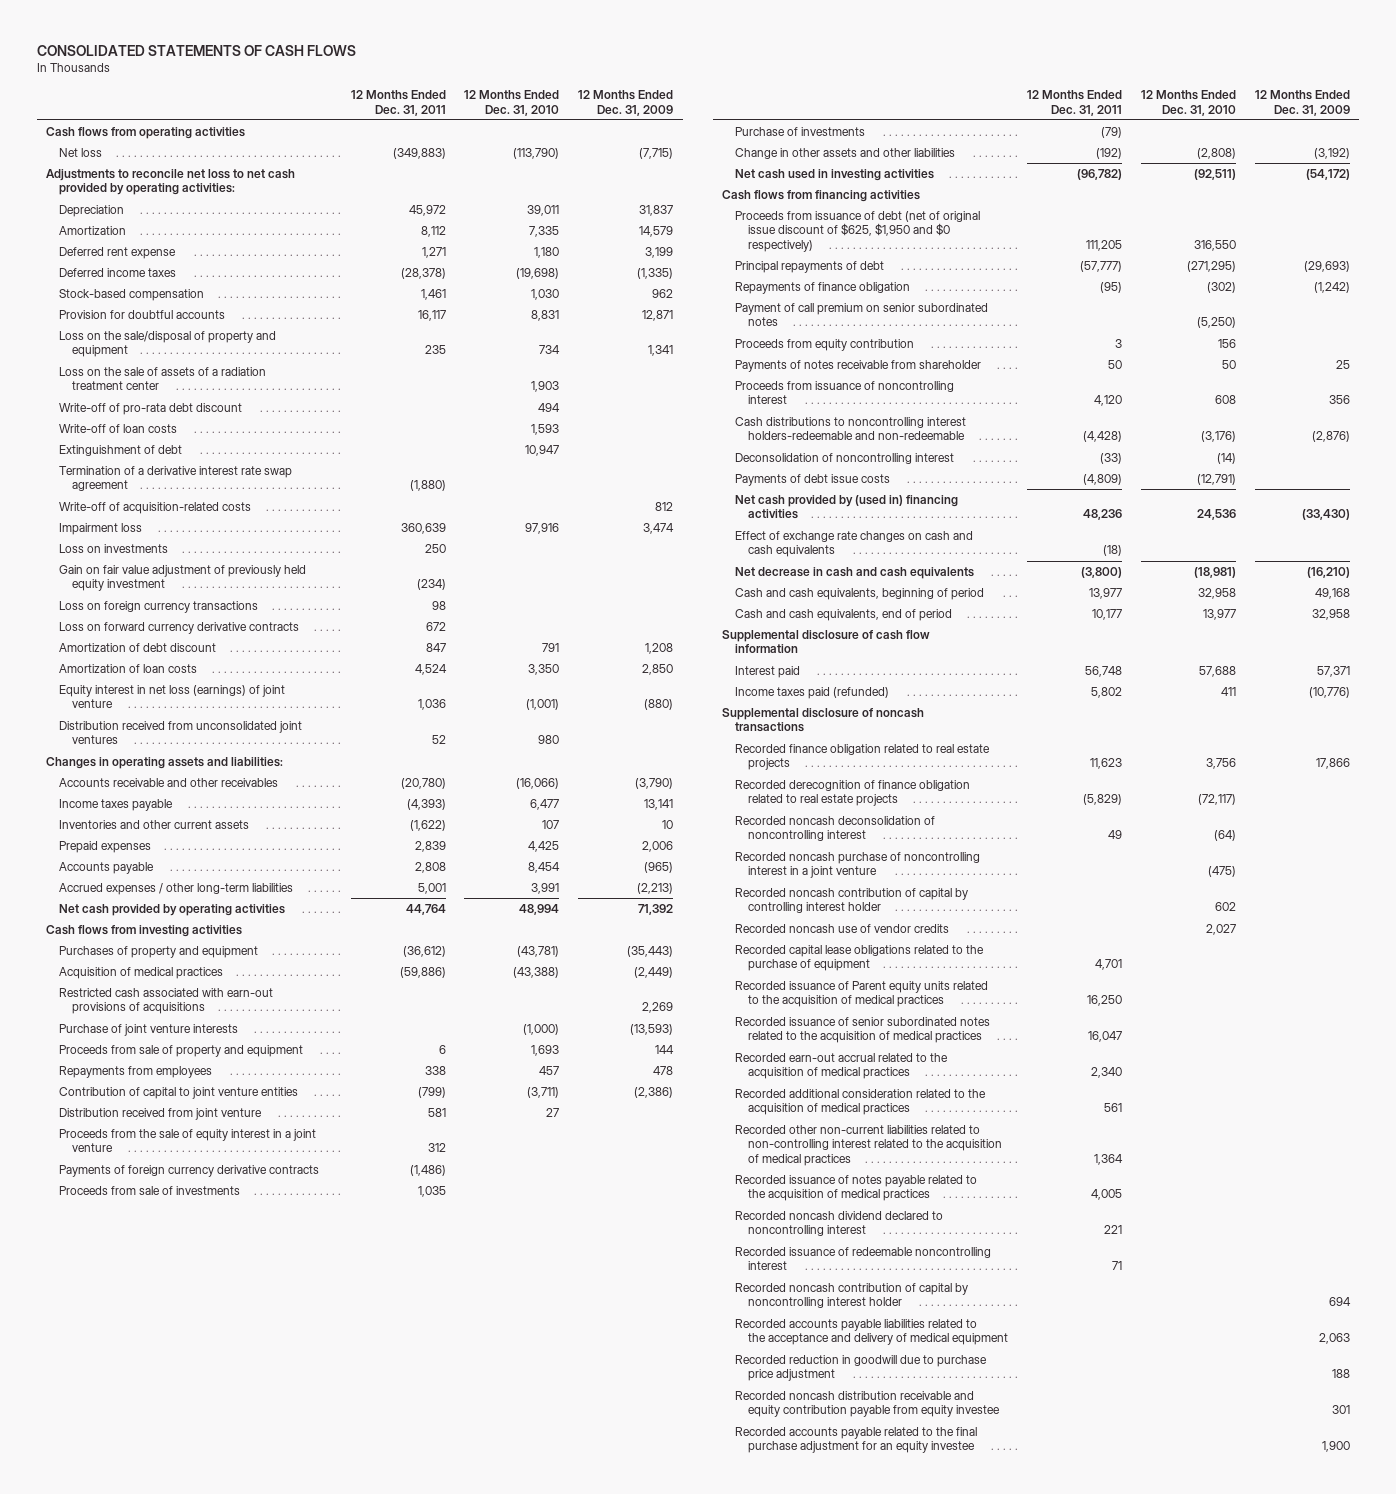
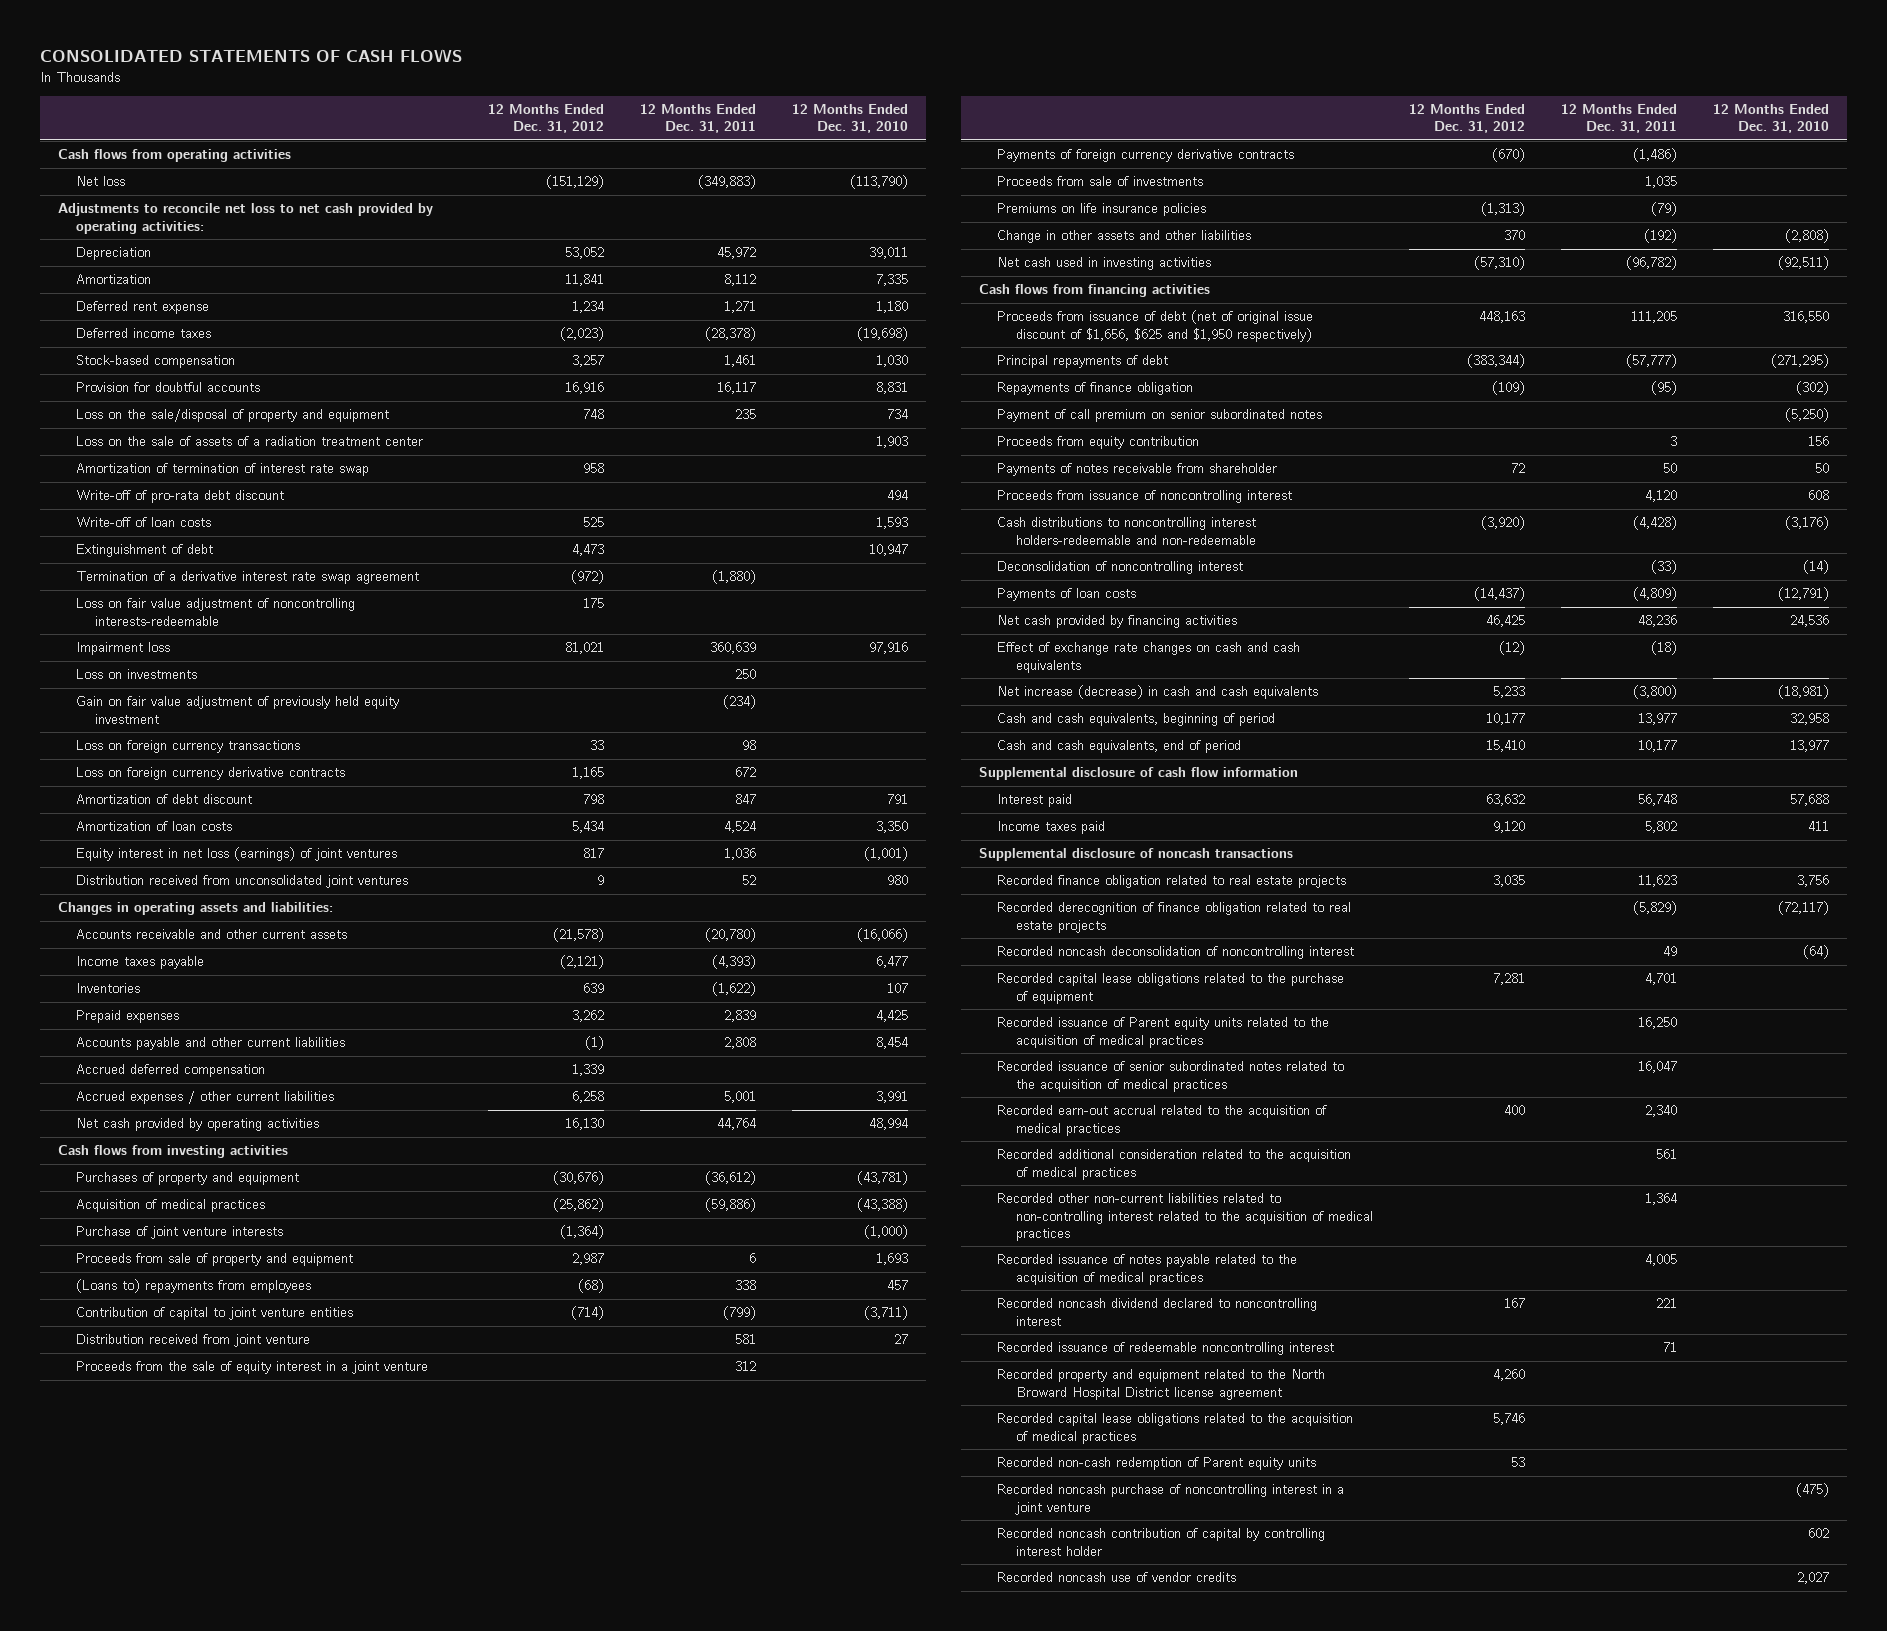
[578,90,674,116] 12 Months Ended Dec. 31, 2009 -> none
none -> [487,104,604,134] 12 Months Ended Dec. 31, 2012
none -> [76,463,370,477] Amortization of termination of interest rate swap
[58,502,251,515] Write-off of acquisition-related costs -> none
none -> [76,598,356,626] Loss on fair value adjustment of noncontrolling interests-redeemable
[58,622,299,635] Loss on forward currency derivative contracts -> [76,767,346,781] Loss on foreign currency derivative contracts
[58,685,285,709] Equity interest in net loss (earnings) of joint venture -> [76,847,398,862] Equity interest in net loss (earnings) of joint ventures
[58,778,278,788] Accounts receivable and other receivables -> [76,929,348,940] Accounts receivable and other current assets
[58,820,249,830] Inventories and other current assets -> [76,983,141,994] Inventories
[58,862,154,875] Accounts payable -> [76,1037,346,1051] Accounts payable and other current liabilities
none -> [76,1064,266,1078] Accrued deferred compensation
[58,883,293,896] Accrued expenses / other long-term liabilities -> [76,1091,335,1105] Accrued expenses / other current liabilities
[58,988,273,1015] Restricted cash associated with earn-out provisions of acquisitions -> none
[58,1066,212,1079] Repayments from employees -> [76,1279,312,1294] (Loans to) repayments from employees
[735,127,866,137] Purchase of investments -> none
none -> [997,203,1207,217] Premiums on life insurance policies
[735,211,981,252] Proceeds from issuance of debt (net of original issue discount of $625, $1,950 and $0 respectively) -> [997,310,1314,342] Proceeds from issuance of debt (net of original issue discount of $1,656, $625 and $1,950 respectively)
[735,474,891,487] Payments of debt issue costs -> [997,588,1137,602] Payments of loan costs
[735,495,959,520] Net cash provided by (used in) financing activities -> [997,615,1238,629] Net cash provided by financing activities
[735,567,975,580] Net decrease in cash and cash equivalents -> [997,685,1319,700] Net increase (decrease) in cash and cash equivalents
[735,687,890,700] Income taxes paid (refunded) -> [997,821,1106,835] Income taxes paid
[735,1283,969,1309] Recorded noncash contribution of capital by noncontrolling interest holder -> none
[735,1319,1009,1346] Recorded accounts payable liabilities related to the acceptance and delivery of medical equipment -> none
[735,1355,988,1382] Recorded reduction in goodwill due to purchase price adjustment -> none
[735,1391,1001,1418] Recorded noncash distribution receivable and equity contribution payable from equity investee -> none
[735,1427,978,1454] Recorded accounts payable related to the final purchase adjustment for an equity investee -> none
none -> [997,1369,1326,1400] Recorded property and equipment related to the North Broward Hospital District license agreement
none -> [997,1413,1354,1444] Recorded capital lease obligations related to the acquisition of medical practices
none -> [997,1457,1317,1471] Recorded non-cash redemption of Parent equity units
[735,852,981,879] Recorded noncash purchase of noncontrolling interest in a joint venture -> [997,1484,1345,1515] Recorded noncash purchase of noncontrolling interest in a joint venture
[735,888,969,914] Recorded noncash contribution of capital by controlling interest holder -> [997,1528,1326,1556] Recorded noncash contribution of capital by controlling interest holder
[735,924,950,934] Recorded noncash use of vendor credits -> [997,1572,1237,1583] Recorded noncash use of vendor credits

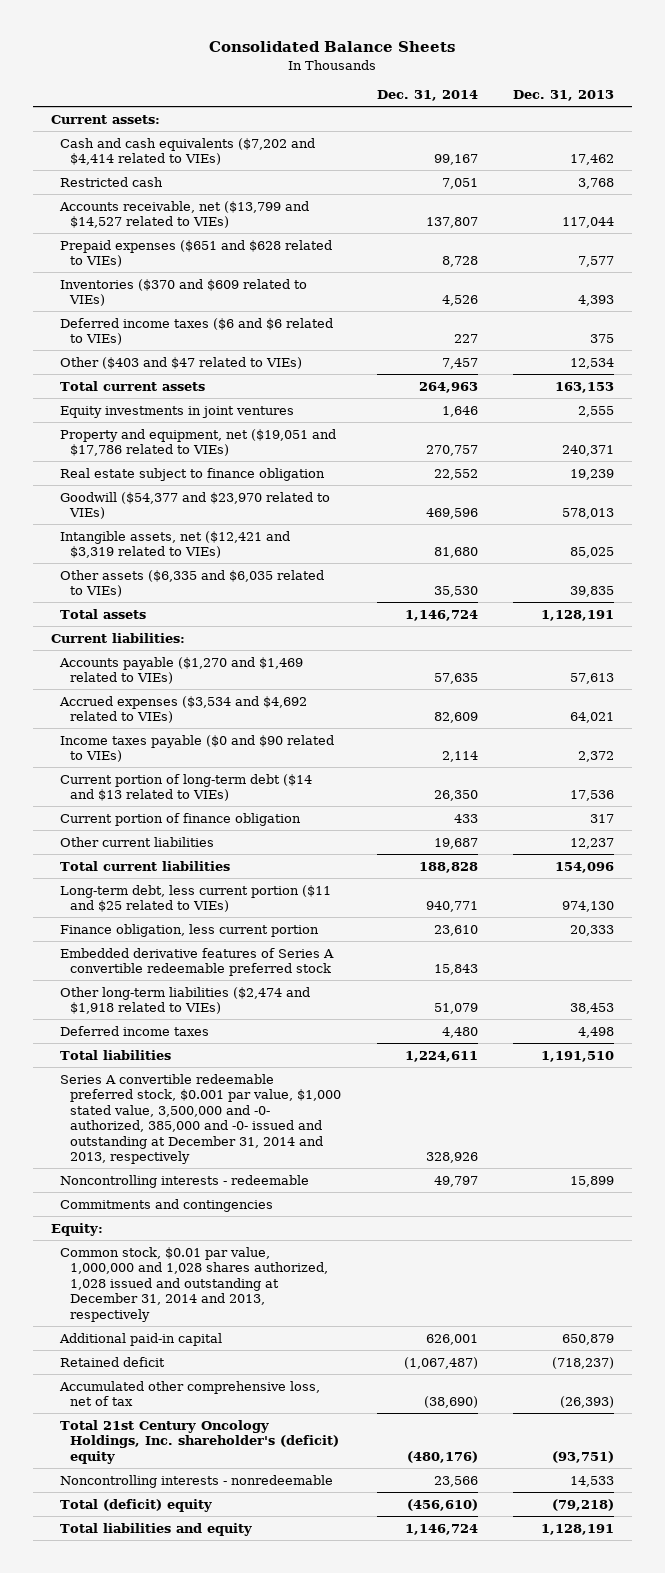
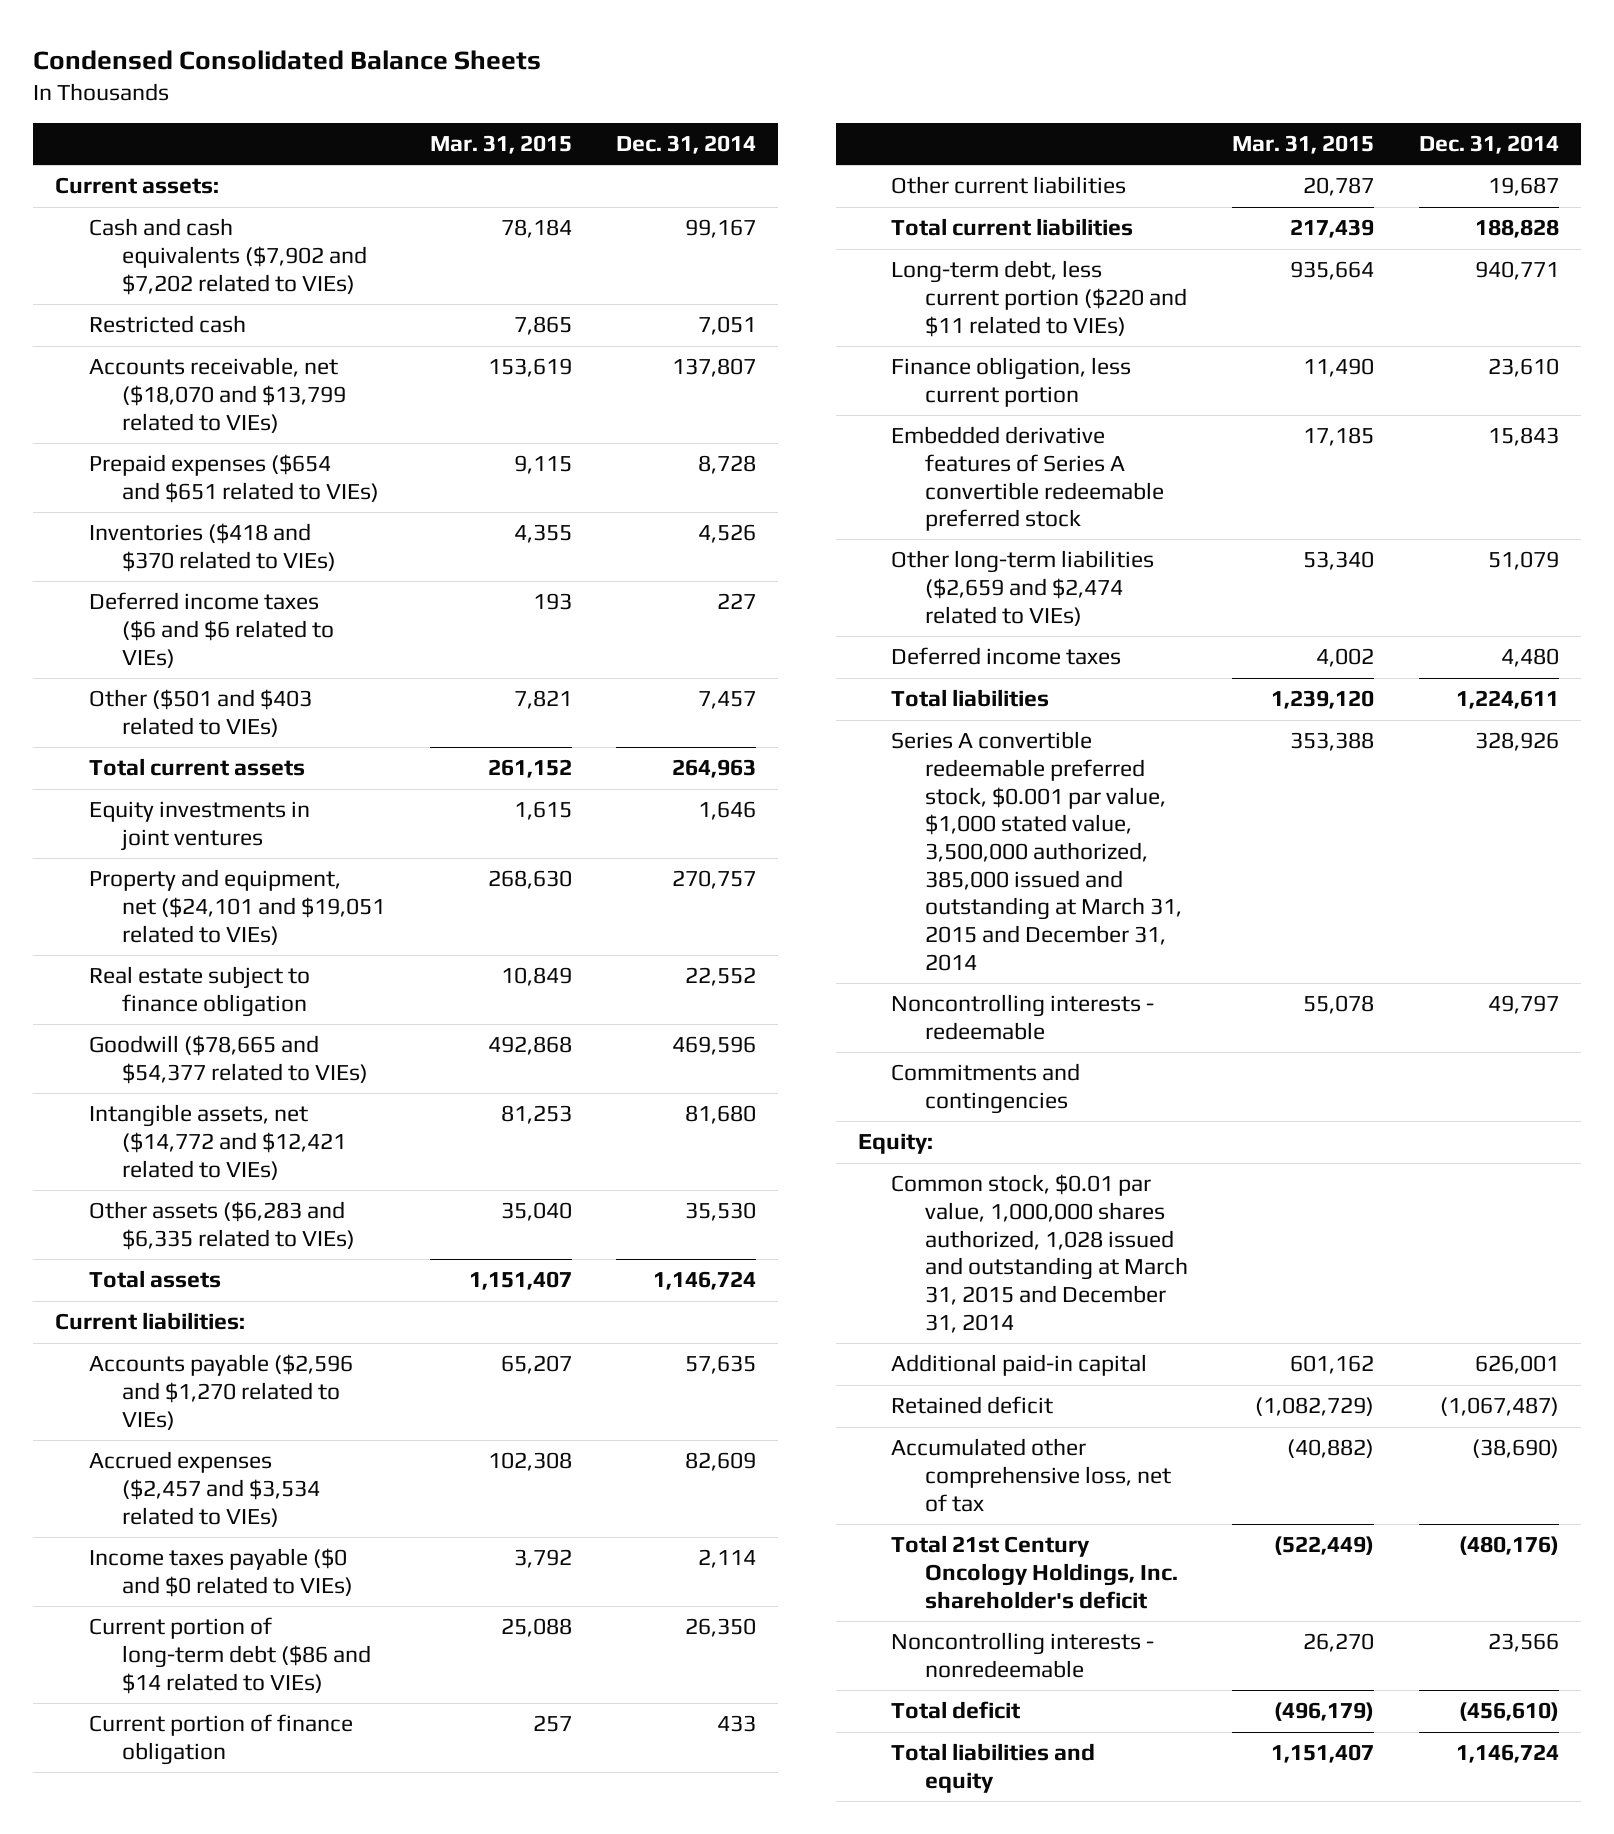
[209,41,456,53] Consolidated Balance Sheets -> [32,49,541,70] Condensed Consolidated Balance Sheets
[513,89,615,101] Dec. 31, 2013 -> none
none -> [429,135,572,155] Mar. 31, 2015
[60,137,316,166] Cash and cash equivalents ($7,202 and $4,414 related to VIEs) -> [88,218,368,295] Cash and cash equivalents ($7,902 and $7,202 related to VIEs)
[59,200,310,229] Accounts receivable, net ($13,799 and $14,527 related to VIEs) -> [88,357,347,433] Accounts receivable, net ($18,070 and $13,799 related to VIEs)
[60,239,333,268] Prepaid expenses ($651 and $628 related to VIEs) -> [88,454,380,503] Prepaid expenses ($654 and $651 related to VIEs)
[60,278,308,307] Inventories ($370 and $609 related to VIEs) -> [88,523,337,572] Inventories ($418 and $370 related to VIEs)
[60,356,303,369] Other ($403 and $47 related to VIEs) -> [88,689,312,737] Other ($501 and $403 related to VIEs)
[60,428,337,457] Property and equipment, net ($19,051 and $17,786 related to VIEs) -> [88,869,386,945] Property and equipment, net ($24,101 and $19,051 related to VIEs)
[60,491,331,520] Goodwill ($54,377 and $23,970 related to VIEs) -> [88,1035,369,1084] Goodwill ($78,665 and $54,377 related to VIEs)
[60,530,291,559] Intangible assets, net ($12,421 and $3,319 related to VIEs) -> [88,1104,347,1180] Intangible assets, net ($14,772 and $12,421 related to VIEs)
[60,569,325,598] Other assets ($6,335 and $6,035 related to VIEs) -> [88,1201,356,1250] Other assets ($6,283 and $6,335 related to VIEs)
[59,656,304,685] Accounts payable ($1,270 and $1,469 related to VIEs) -> [88,1354,353,1430] Accounts payable ($2,596 and $1,270 related to VIEs)
[59,695,308,724] Accrued expenses ($3,534 and $4,692 related to VIEs) -> [88,1451,321,1527] Accrued expenses ($2,457 and $3,534 related to VIEs)
[60,734,335,763] Income taxes payable ($0 and $90 related to VIEs) -> [88,1548,354,1597] Income taxes payable ($0 and $0 related to VIEs)
[60,773,313,802] Current portion of long-term debt ($14 and $13 related to VIEs) -> [88,1617,372,1694] Current portion of long-term debt ($86 and $14 related to VIEs)
[60,884,332,913] Long-term debt, less current portion ($11 and $25 related to VIEs) -> [891,260,1187,337] Long-term debt, less current portion ($220 and $11 related to VIEs)
[60,986,311,1015] Other long-term liabilities ($2,474 and $1,918 related to VIEs) -> [891,550,1155,626] Other long-term liabilities ($2,659 and $2,474 related to VIEs)
[60,1073,342,1165] Series A convertible redeemable preferred stock, $0.001 par value, $1,000 stated value, 3,500,000 and -0- authorized, 385,000 and -0- issued and outstanding at December 31, 2014 and 2013, respectively -> [891,731,1182,971] Series A convertible redeemable preferred stock, $0.001 par value, $1,000 stated value, 3,500,000 authorized, 385,000 issued and outstanding at March 31, 2015 and December 31, 2014
[60,1246,329,1322] Common stock, $0.01 par value, 1,000,000 and 1,028 shares authorized, 1,028 issued and outstanding at December 31, 2014 and 2013, respectively -> [891,1174,1188,1333] Common stock, $0.01 par value, 1,000,000 shares authorized, 1,028 issued and outstanding at March 31, 2015 and December 31, 2014
[60,1419,340,1464] Total 21st Century Oncology Holdings, Inc. shareholder's (deficit) equity -> [891,1535,1178,1609] Total 21st Century Oncology Holdings, Inc. shareholder's deficit
[60,1498,213,1512] Total (deficit) equity -> [891,1701,1021,1720] Total deficit

